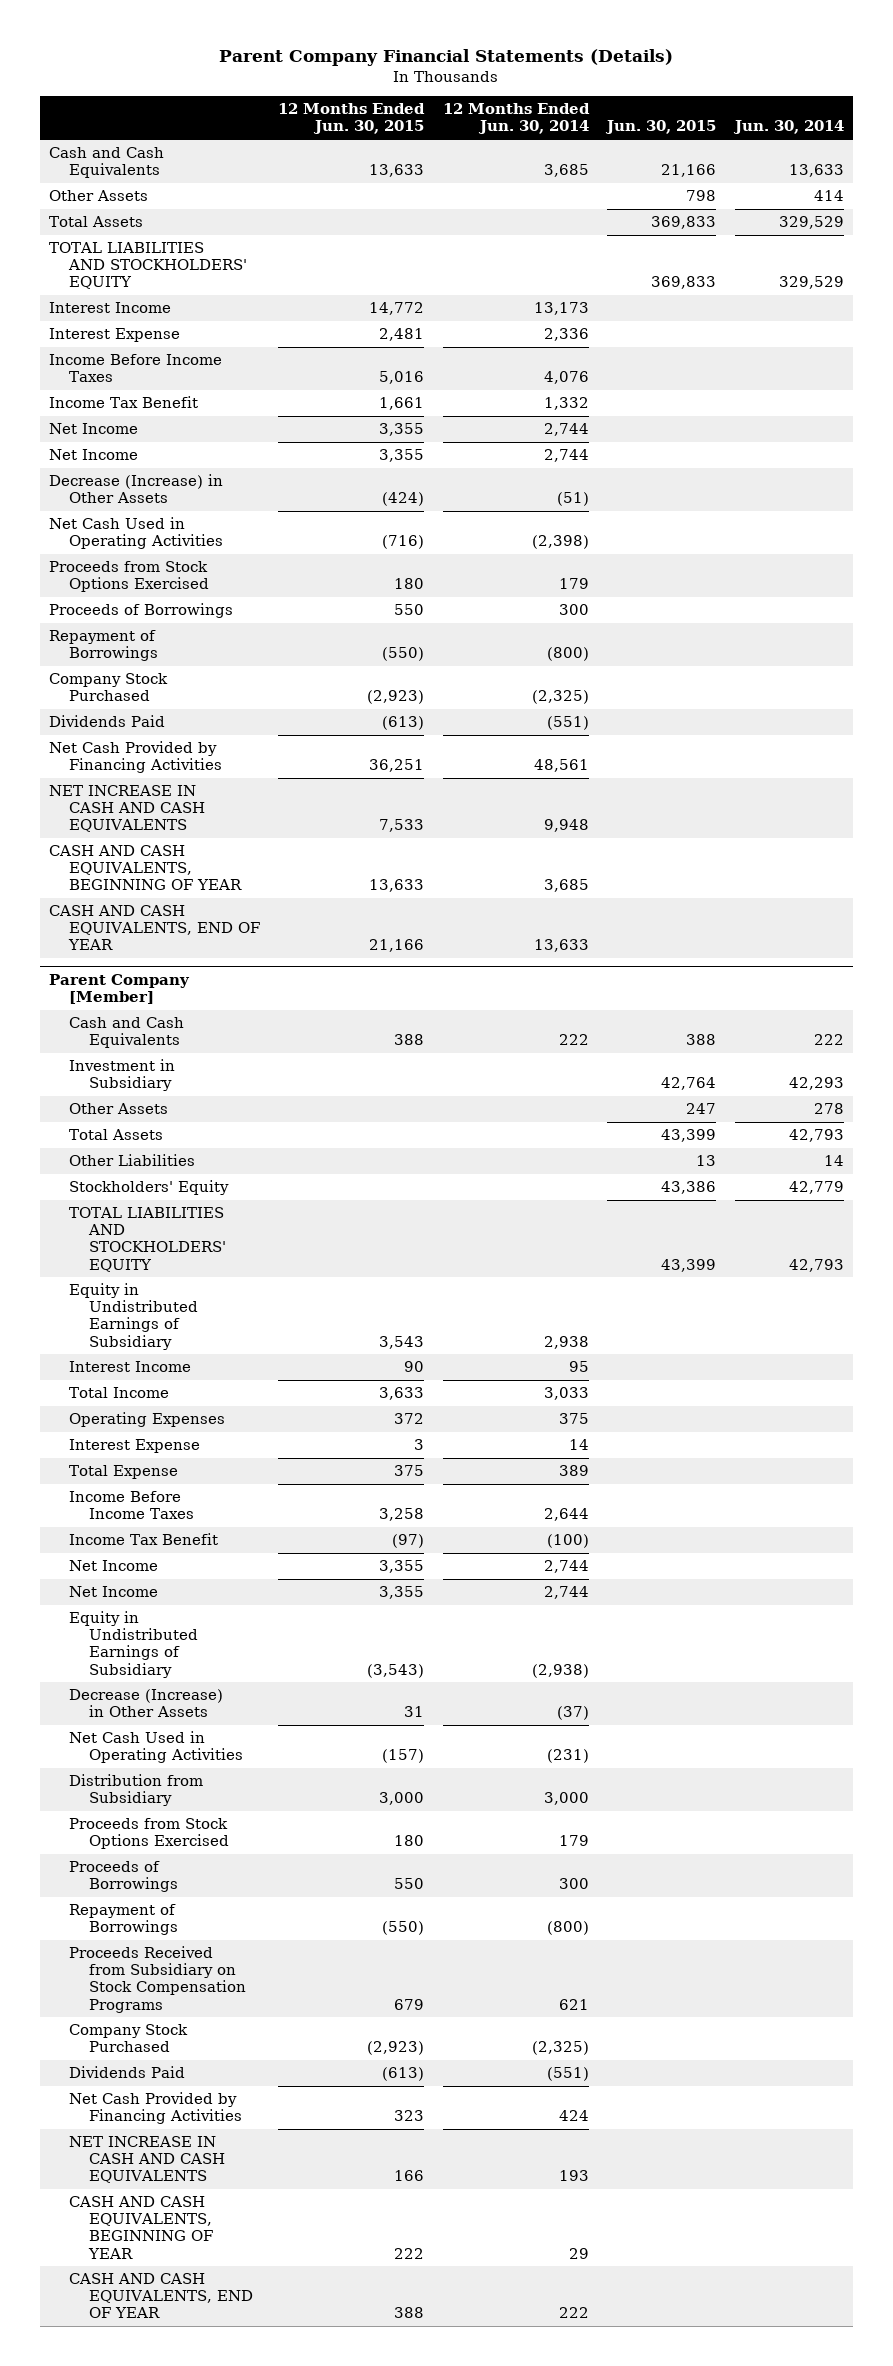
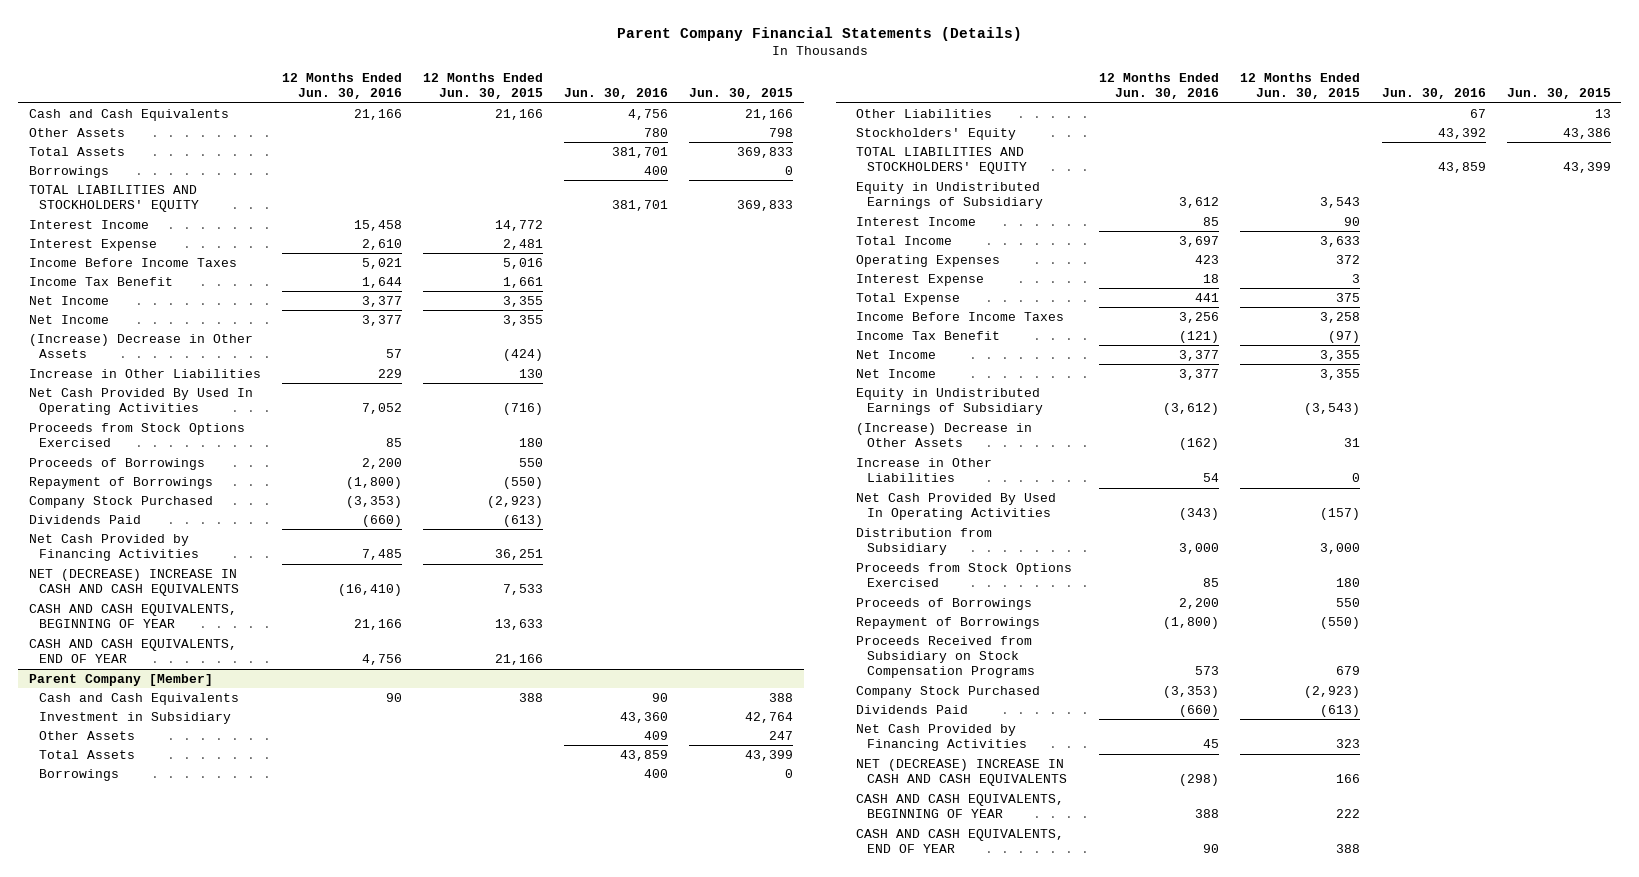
[442,103,590,135] 12 Months Ended Jun. 30, 2014 -> none
[732,120,844,135] Jun. 30, 2014 -> none
none -> [281,73,402,100] 12 Months Ended Jun. 30, 2016
none -> [564,88,669,100] Jun. 30, 2016
[369,164,425,178] 13,633 -> [495,108,544,120] 21,166
none -> [28,165,109,178] Borrowings
[49,474,224,504] Decrease (Increase) in Other Assets -> [28,333,253,359] (Increase) Decrease in Other Assets
none -> [28,368,261,378] Increase in Other Liabilities
[49,517,223,550] Net Cash Used in Operating Activities -> [28,387,253,416] Net Cash Provided By Used In Operating Activities
[49,785,205,833] NET INCREASE IN CASH AND CASH EQUIVALENTS -> [28,568,240,597] NET (DECREASE) INCREASE IN CASH AND CASH EQUIVALENTS
none -> [39,768,120,781] Borrowings
[68,1689,223,1718] Decrease (Increase) in Other Assets -> [856,422,1033,448] (Increase) Decrease in Other Assets
none -> [856,457,993,483] Increase in Other Liabilities
[68,1731,243,1764] Net Cash Used in Operating Activities -> [856,492,1057,521] Net Cash Provided By Used In Operating Activities
[68,2136,225,2184] NET INCREASE IN CASH AND CASH EQUIVALENTS -> [856,758,1067,787] NET (DECREASE) INCREASE IN CASH AND CASH EQUIVALENTS

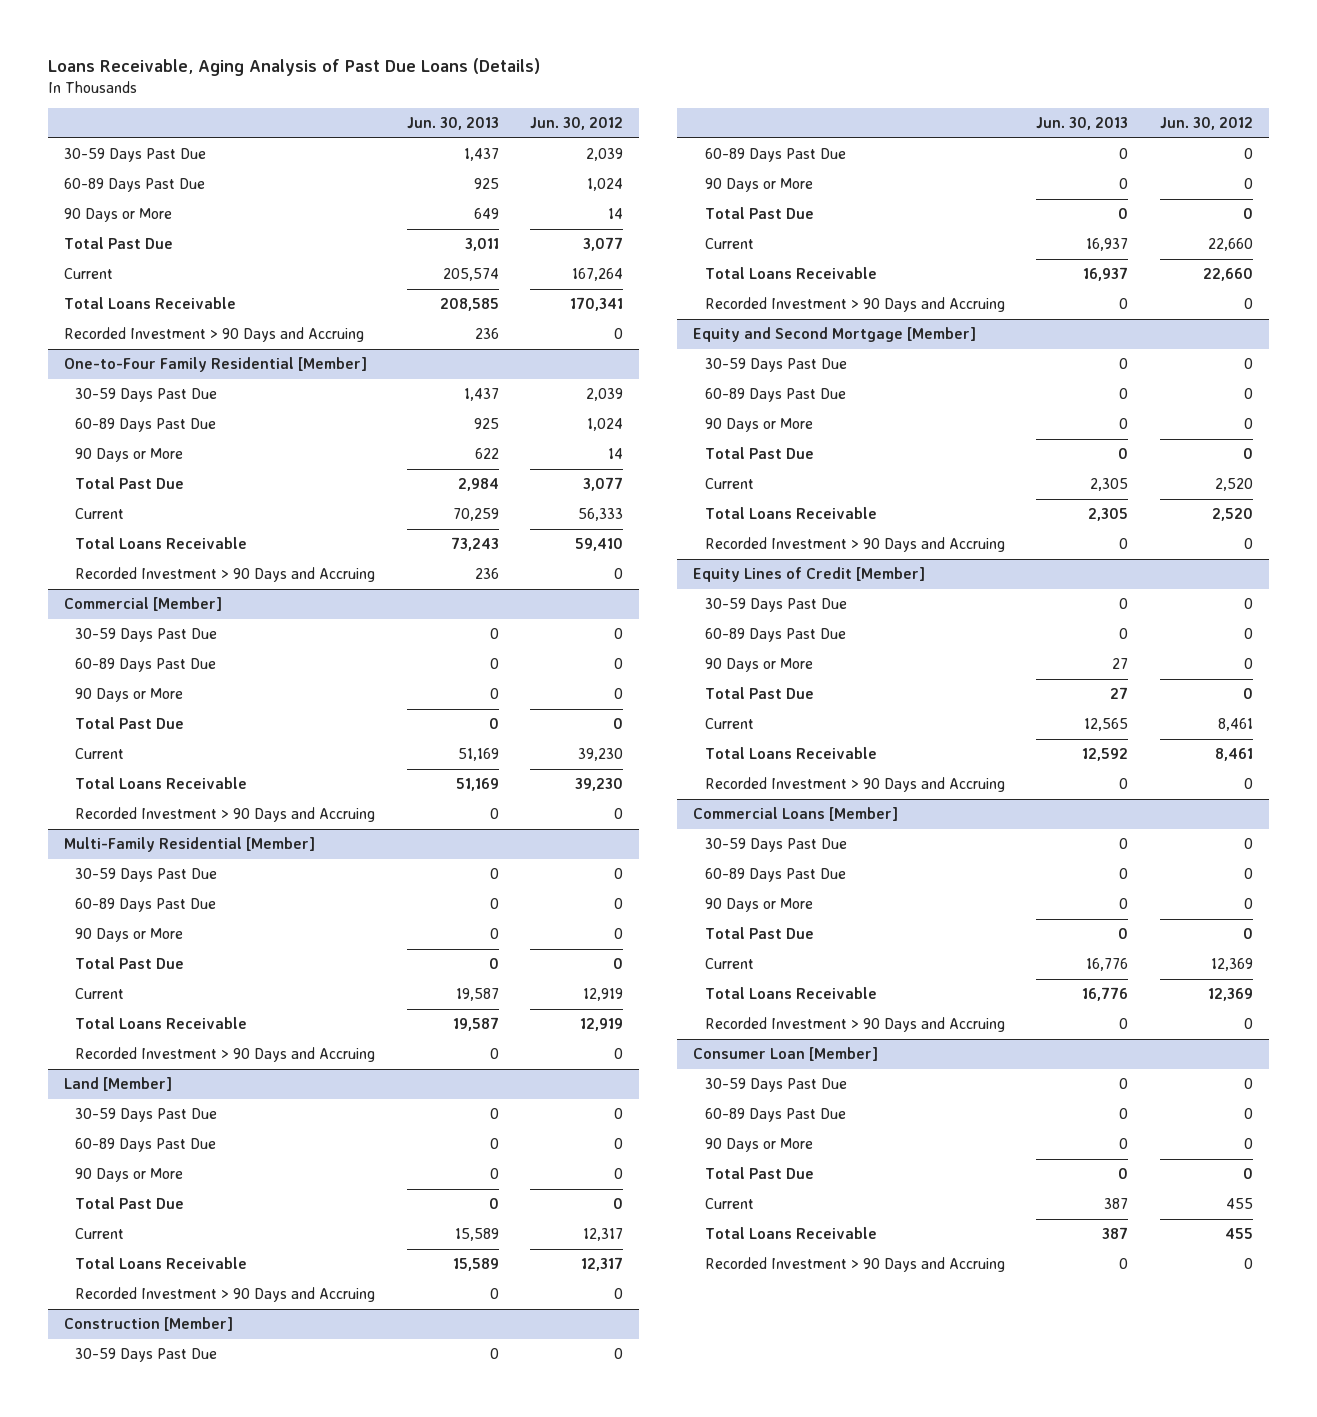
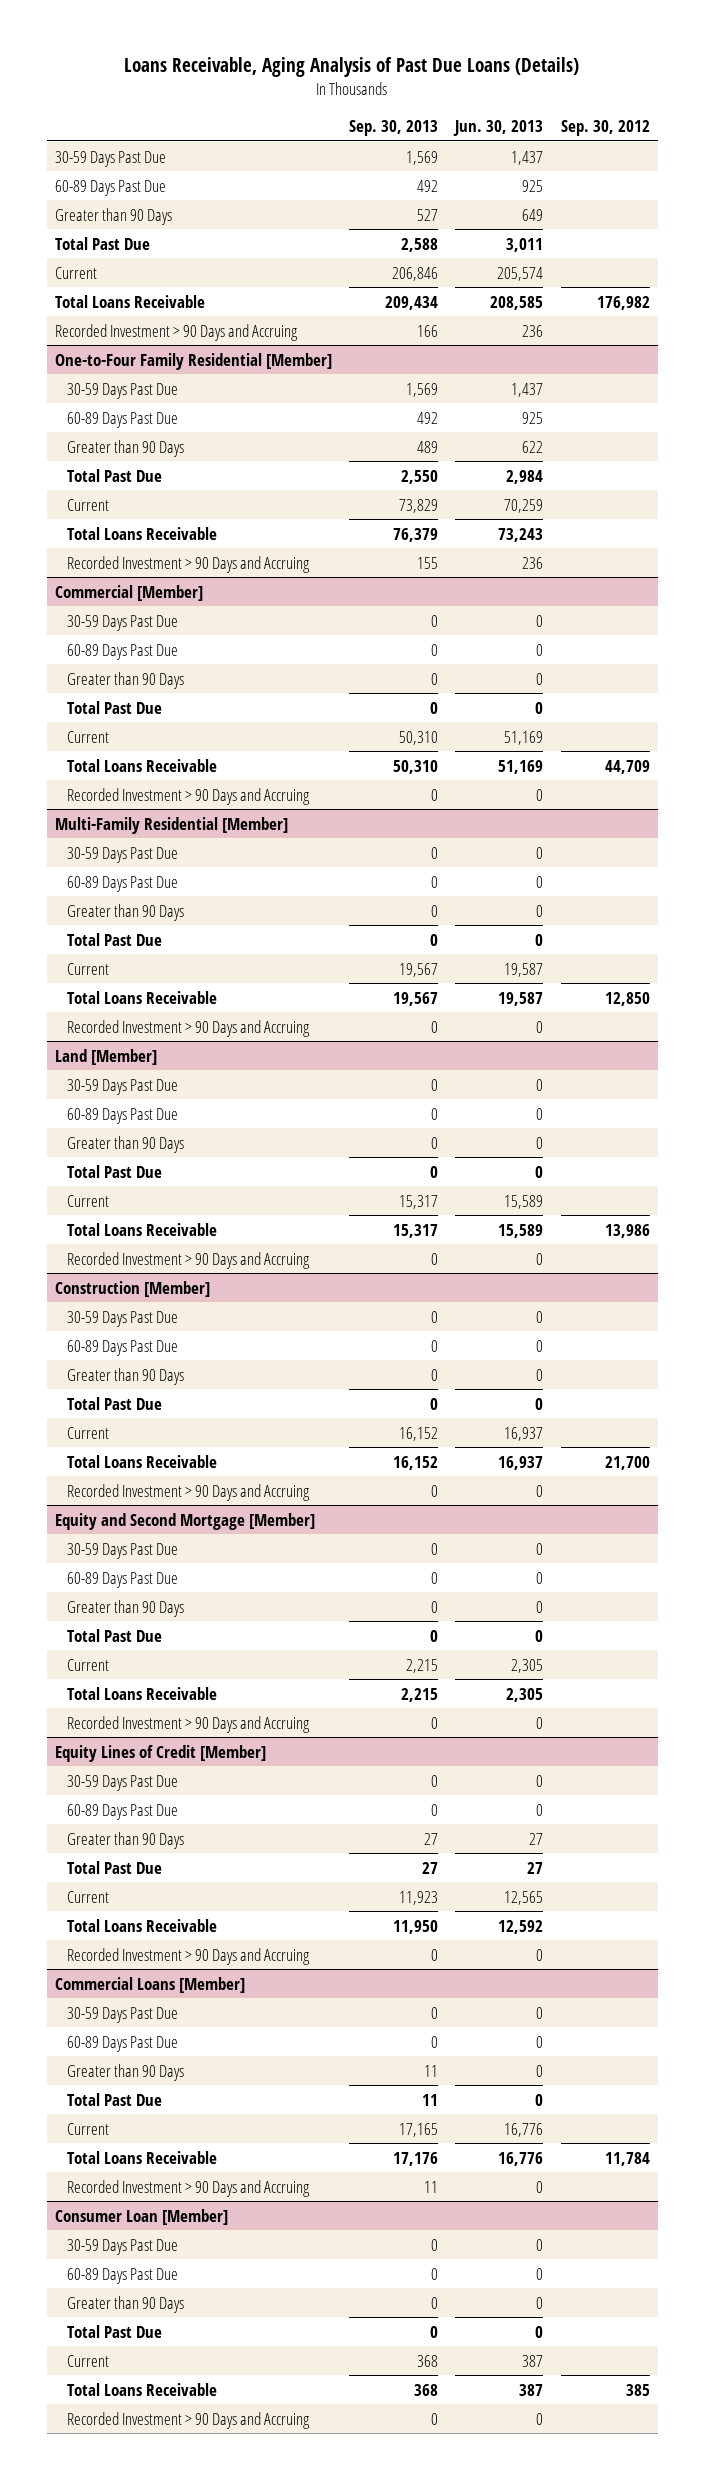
[530,117,624,131] Jun. 30, 2012 -> none
none -> [349,120,439,137] Sep. 30, 2013
none -> [560,120,650,137] Sep. 30, 2012
[63,208,172,223] 90 Days or More -> [55,207,173,225] Greater than 90 Days
[75,448,184,463] 90 Days or More -> [67,439,185,457] Greater than 90 Days
[75,688,184,703] 90 Days or More -> [67,671,185,689] Greater than 90 Days
[75,928,184,943] 90 Days or More -> [67,903,185,921] Greater than 90 Days
[75,1168,184,1183] 90 Days or More -> [67,1135,185,1153] Greater than 90 Days
[704,178,813,193] 90 Days or More -> [67,1367,185,1385] Greater than 90 Days
[704,418,813,433] 90 Days or More -> [67,1599,185,1617] Greater than 90 Days
[704,658,813,673] 90 Days or More -> [67,1831,185,1849] Greater than 90 Days
[704,898,813,913] 90 Days or More -> [67,2063,185,2081] Greater than 90 Days
[704,1138,813,1153] 90 Days or More -> [67,2295,185,2313] Greater than 90 Days

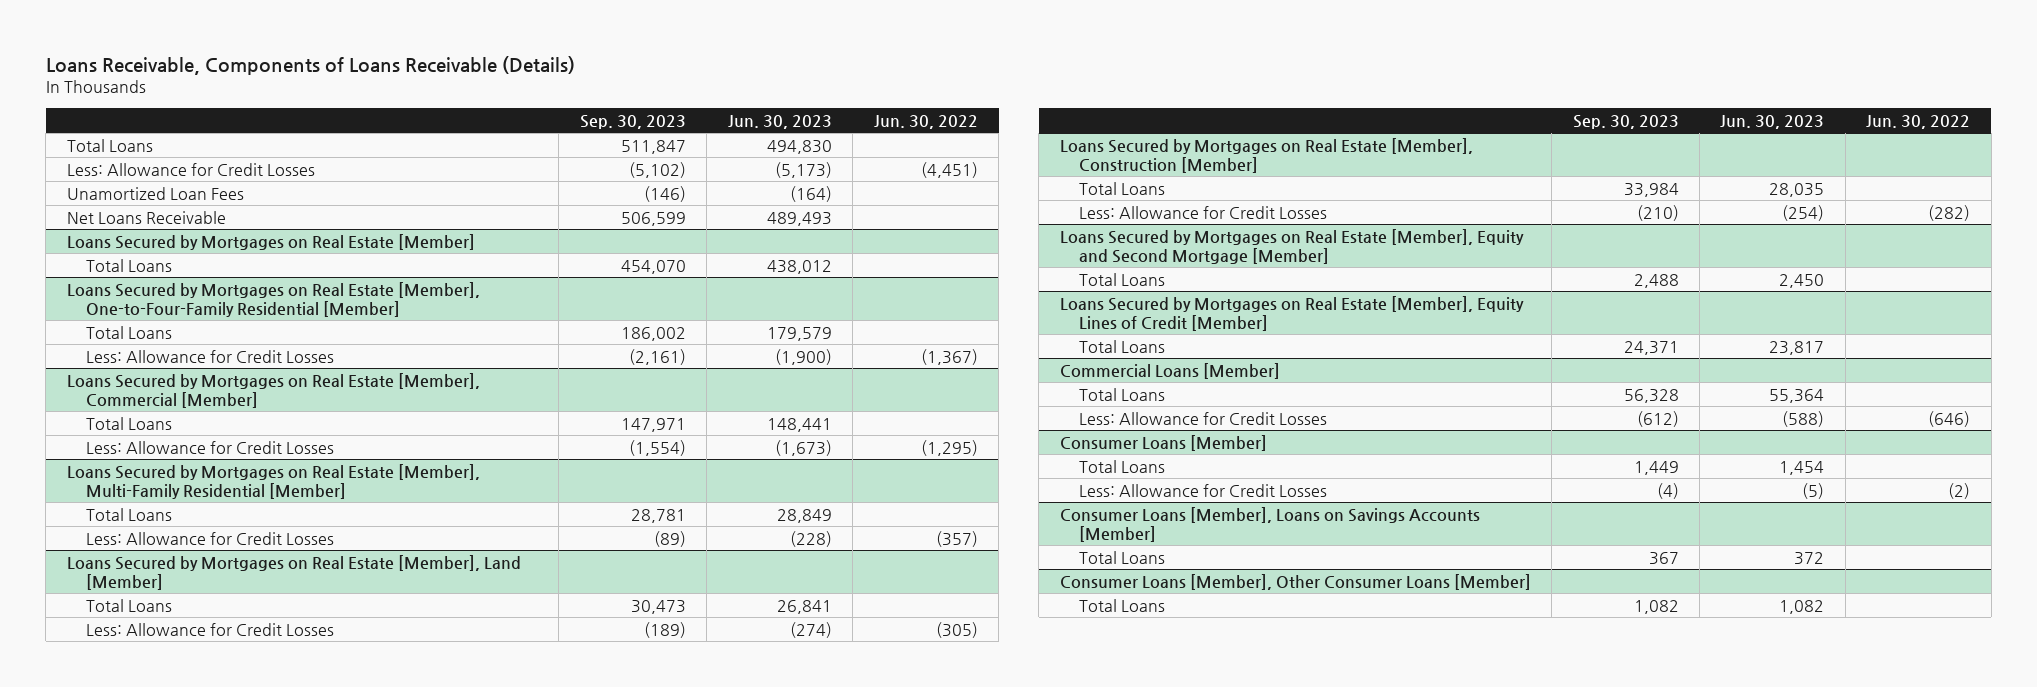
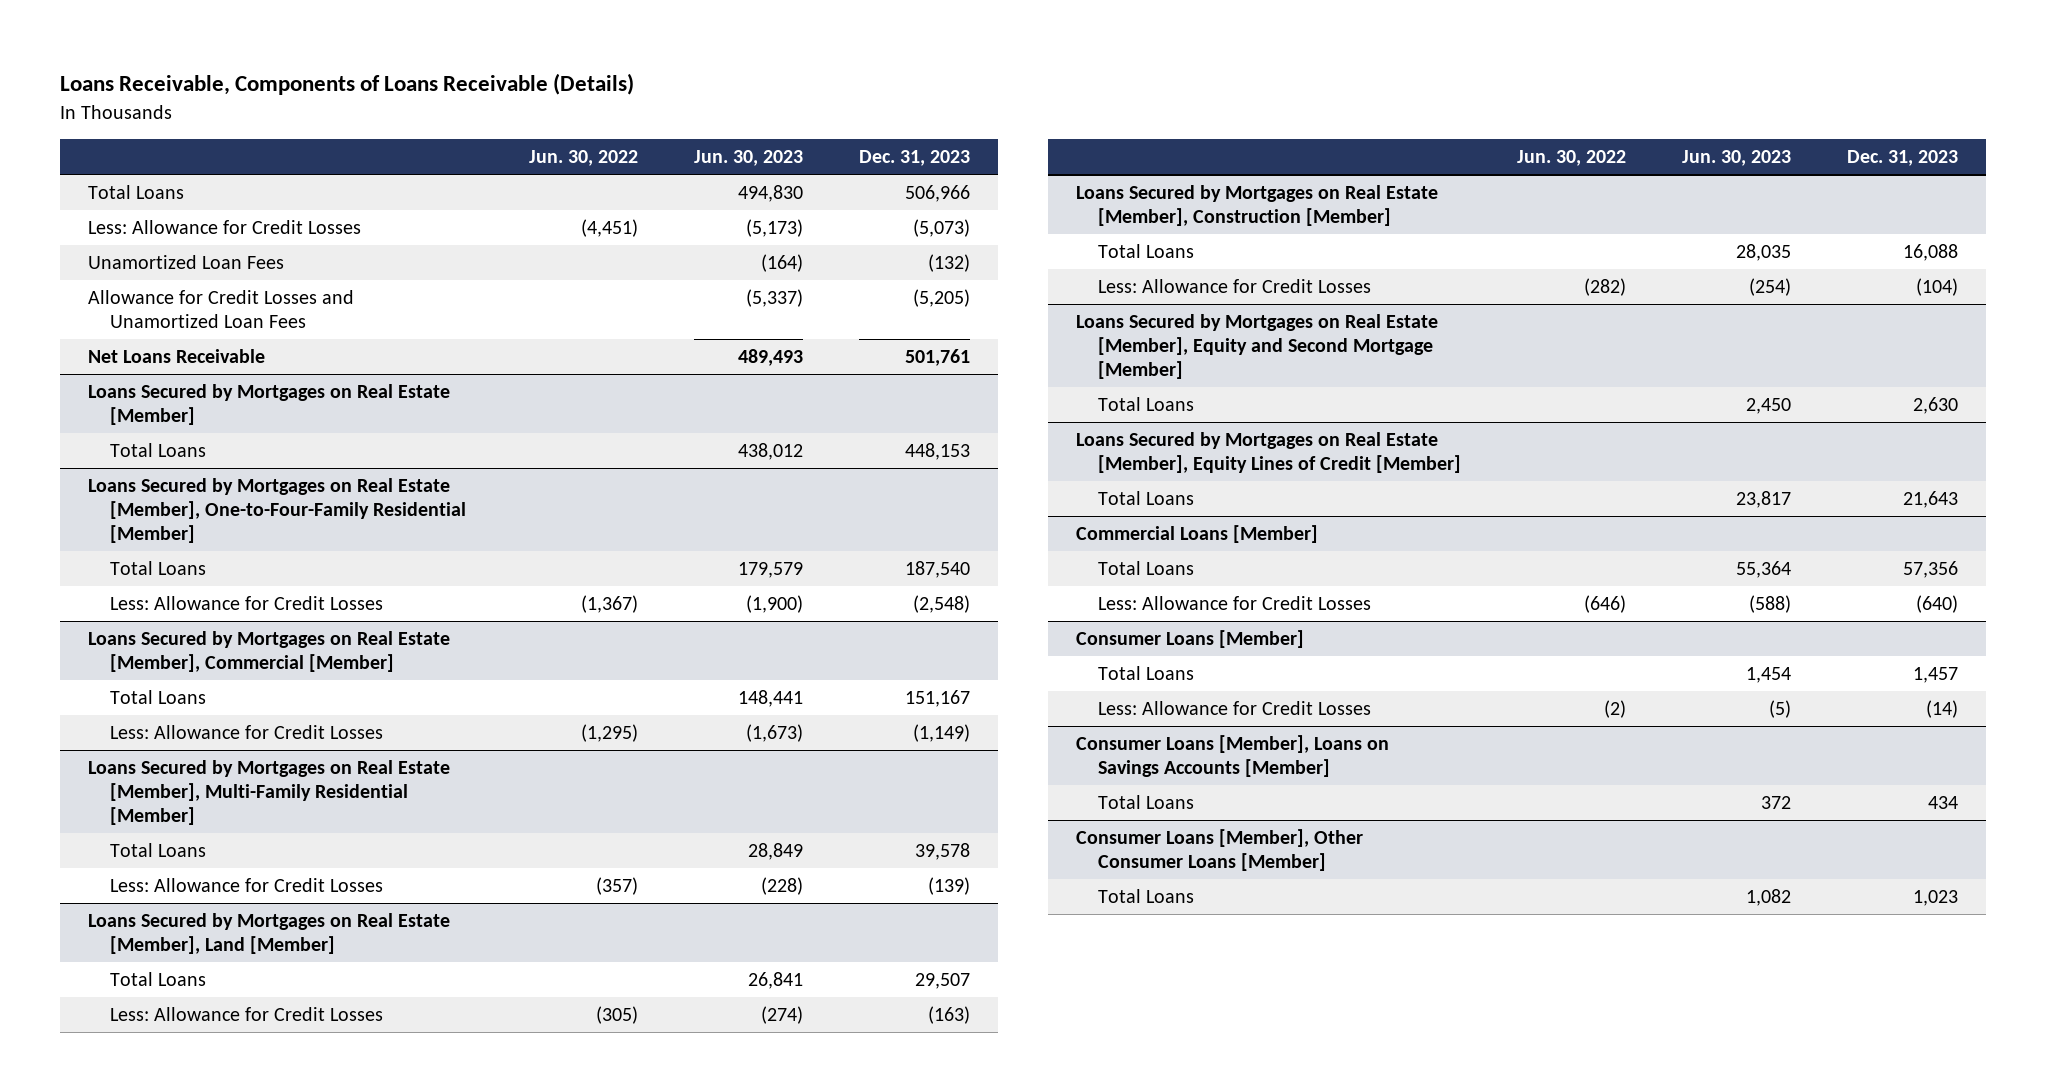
[579,114,686,129] Sep. 30, 2023 -> none
none -> [858,150,970,167] Dec. 31, 2023
none -> [88,290,355,329] Allowance for Credit Losses and Unamortized Loan Fees

